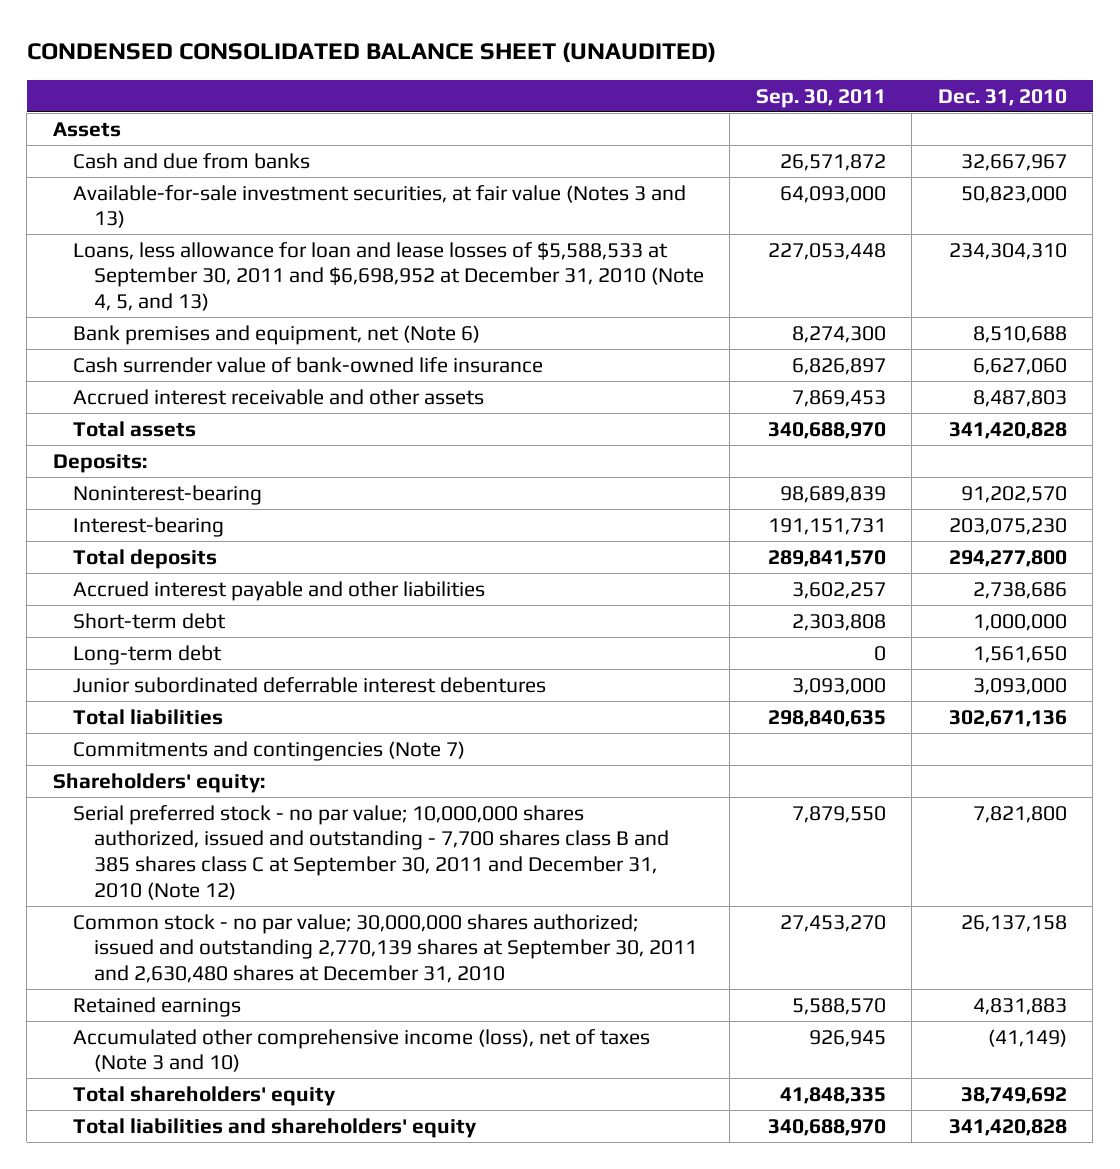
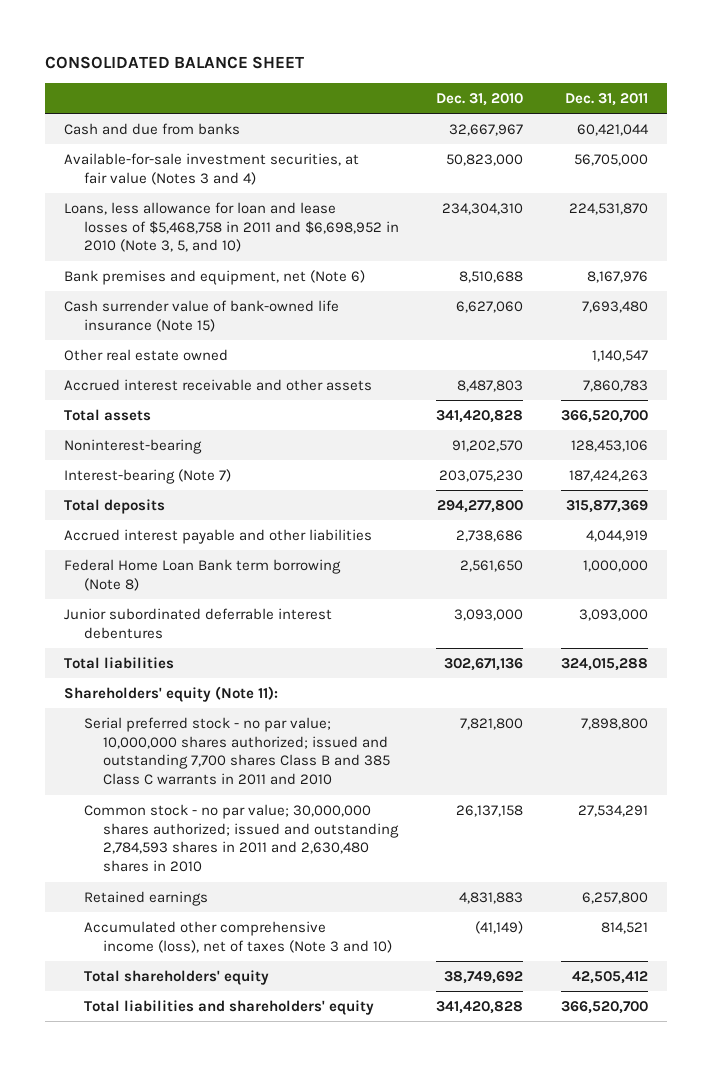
[26,42,716,64] CONDENSED CONSOLIDATED BALANCE SHEET (UNAUDITED) -> [45,56,305,70] CONSOLIDATED BALANCE SHEET
[755,88,886,108] Sep. 30, 2011 -> none
none -> [564,93,648,107] Dec. 31, 2011
[52,121,121,137] Assets -> none
[73,184,687,229] Available-for-sale investment securities, at fair value (Notes 3 and 13) -> [64,152,360,185] Available-for-sale investment securities, at fair value (Notes 3 and 4)
[73,241,704,312] Loans, less allowance for loan and lease losses of $5,588,533 at September 30, 2011 and $6,698,952 at December 31, 2010 (Note 4, 5, and 13) -> [64,201,399,253] Loans, less allowance for loan and lease losses of $5,468,758 in 2011 and $6,698,952 in 2010 (Note 3, 5, and 10)
[73,356,544,373] Cash surrender value of bank-owned life insurance -> [64,299,340,332] Cash surrender value of bank-owned life insurance (Note 15)
none -> [64,348,229,361] Other real estate owned
[52,453,147,473] Deposits: -> none
[73,516,225,537] Interest-bearing -> [64,468,232,484] Interest-bearing (Note 7)
[73,612,227,629] Short-term debt -> none
[73,644,223,665] Long-term debt -> none
none -> [64,558,342,591] Federal Home Loan Bank term borrowing (Note 8)
[73,740,466,761] Commitments and contingencies (Note 7) -> none
[52,772,265,793] Shareholders' equity: -> [64,685,279,702] Shareholders' equity (Note 11):
[73,804,669,900] Serial preferred stock - no par value; 10,000,000 shares authorized, issued and outstanding - 7,700 shares class B and 385 shares class C at September 30, 2011 and December 31, 2010 (Note 12) -> [83,716,391,786] Serial preferred stock - no par value; 10,000,000 shares authorized; issued and outstanding 7,700 shares Class B and 385 Class C warrants in 2011 and 2010
[73,913,697,984] Common stock - no par value; 30,000,000 shares authorized; issued and outstanding 2,770,139 shares at September 30, 2011 and 2,630,480 shares at December 31, 2010 -> [83,803,400,873] Common stock - no par value; 30,000,000 shares authorized; issued and outstanding 2,784,593 shares in 2011 and 2,630,480 shares in 2010

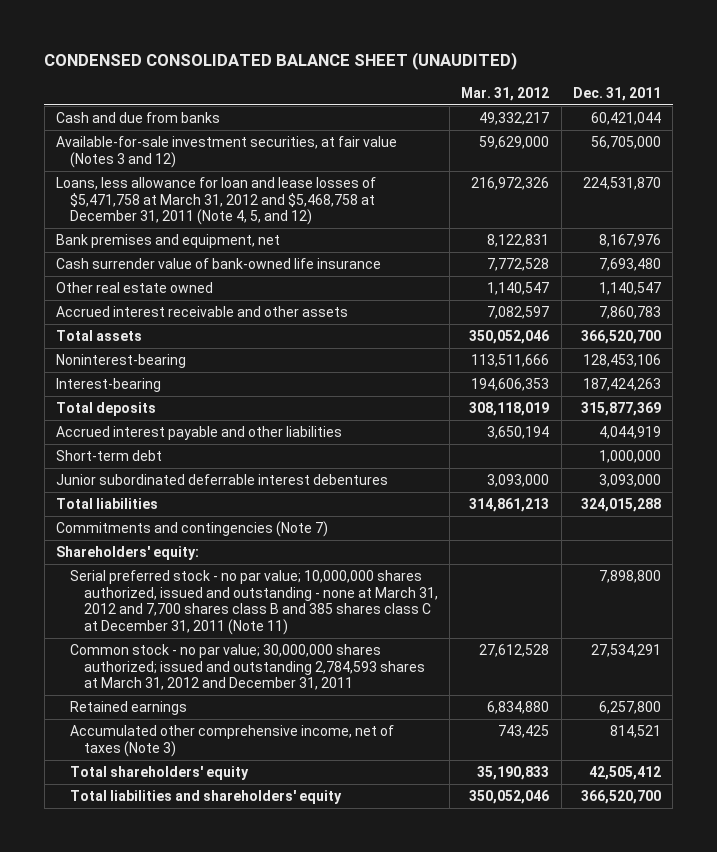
[45,56,305,70] CONSOLIDATED BALANCE SHEET -> [44,52,518,71] CONDENSED CONSOLIDATED BALANCE SHEET (UNAUDITED)
[436,93,524,107] Dec. 31, 2010 -> none
none -> [461,86,550,101] Mar. 31, 2012
[64,152,360,185] Available-for-sale investment securities, at fair value (Notes 3 and 4) -> [55,136,397,168] Available-for-sale investment securities, at fair value (Notes 3 and 12)
[64,201,399,253] Loans, less allowance for loan and lease losses of $5,468,758 in 2011 and $6,698,952 in 2010 (Note 3, 5, and 10) -> [55,177,376,226] Loans, less allowance for loan and lease losses of $5,471,758 at March 31, 2012 and $5,468,758 at December 31, 2011 (Note 4, 5, and 12)
[64,269,366,285] Bank premises and equipment, net (Note 6) -> [55,234,280,249] Bank premises and equipment, net
[64,299,340,332] Cash surrender value of bank-owned life insurance (Note 15) -> [55,258,381,270] Cash surrender value of bank-owned life insurance
[64,468,232,484] Interest-bearing (Note 7) -> [55,378,161,393] Interest-bearing
[64,558,342,591] Federal Home Loan Bank term borrowing (Note 8) -> none
none -> [55,450,162,462] Short-term debt
none -> [55,521,328,538] Commitments and contingencies (Note 7)
[64,685,279,702] Shareholders' equity (Note 11): -> [55,546,199,561] Shareholders' equity:
[83,716,391,786] Serial preferred stock - no par value; 10,000,000 shares authorized; issued and outstanding 7,700 shares Class B and 385 Class C warrants in 2011 and 2010 -> [69,570,438,635] Serial preferred stock - no par value; 10,000,000 shares authorized, issued and outstanding - none at March 31, 2012 and 7,700 shares class B and 385 shares class C at December 31, 2011 (Note 11)
[83,803,400,873] Common stock - no par value; 30,000,000 shares authorized; issued and outstanding 2,784,593 shares in 2011 and 2,630,480 shares in 2010 -> [69,644,425,691] Common stock - no par value; 30,000,000 shares authorized; issued and outstanding 2,784,593 shares at March 31, 2012 and December 31, 2011
[83,920,393,953] Accumulated other comprehensive income (loss), net of taxes (Note 3 and 10) -> [69,725,394,757] Accumulated other comprehensive income, net of taxes (Note 3)

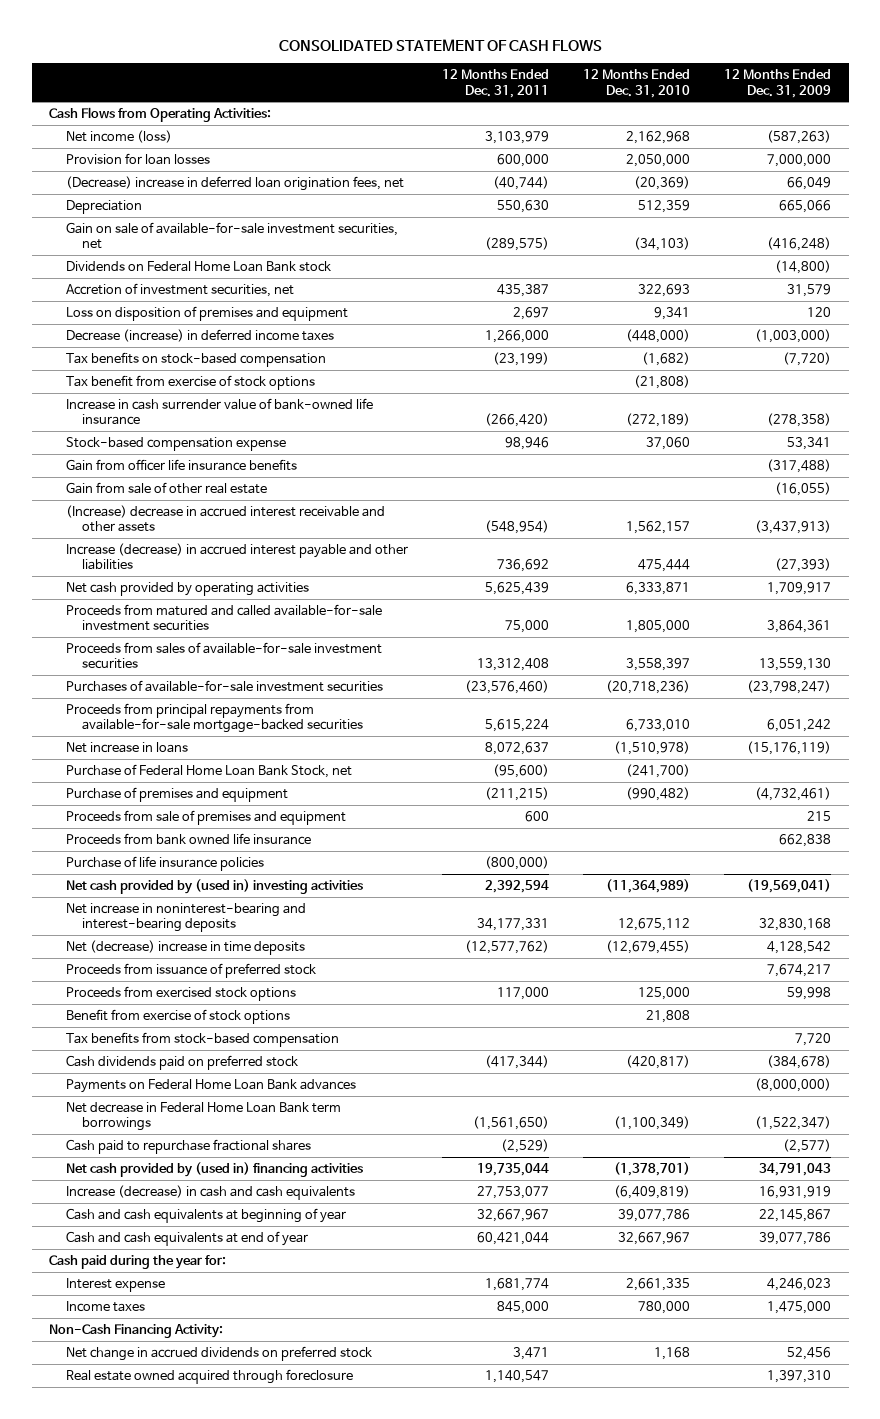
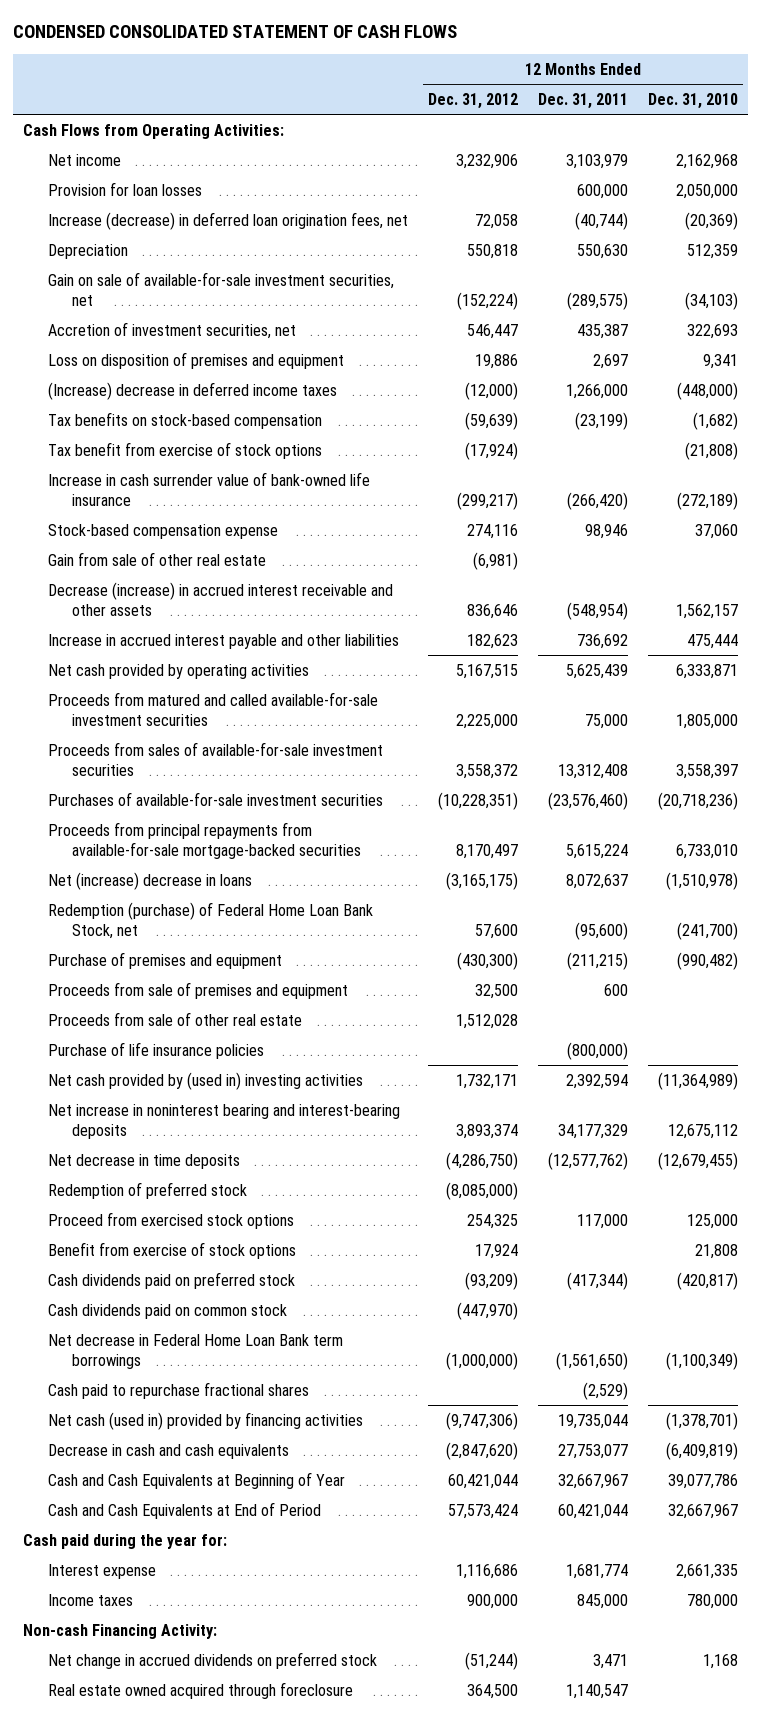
[279,38,603,51] CONSOLIDATED STATEMENT OF CASH FLOWS -> [13,25,458,39] CONDENSED CONSOLIDATED STATEMENT OF CASH FLOWS
[724,69,832,98] 12 Months Ended Dec. 31, 2009 -> none
none -> [427,92,518,109] Dec. 31, 2012
[65,129,172,143] Net income (loss) -> [47,153,121,166] Net income
[65,175,404,191] (Decrease) increase in deferred loan origination fees, net -> [47,211,408,230] Increase (decrease) in deferred loan origination fees, net
[65,260,331,272] Dividends on Federal Home Loan Bank stock -> none
[65,328,334,342] Decrease (increase) in deferred income taxes -> [47,381,337,400] (Increase) decrease in deferred income taxes
[65,458,297,471] Gain from officer life insurance benefits -> none
[65,504,385,533] (Increase) decrease in accrued interest receivable and other assets -> [47,581,393,617] Decrease (increase) in accrued interest receivable and other assets
[65,542,408,571] Increase (decrease) in accrued interest payable and other liabilities -> [47,633,399,649] Increase in accrued interest payable and other liabilities
[65,741,188,753] Net increase in loans -> [47,871,252,890] Net (increase) decrease in loans
[65,763,352,778] Purchase of Federal Home Loan Bank Stock, net -> [47,901,373,940] Redemption (purchase) of Federal Home Loan Bank Stock, net
[65,832,311,845] Proceeds from bank owned life insurance -> none
none -> [47,1011,302,1026] Proceeds from sale of other real estate
[65,962,316,978] Proceeds from issuance of preferred stock -> none
[65,902,306,933] Net increase in noninterest-bearing and interest-bearing deposits -> [47,1103,400,1140] Net increase in noninterest bearing and interest-bearing deposits
[476,918,549,932] 34,177,331 -> [557,1124,628,1140] 34,177,329
[65,939,305,955] Net (decrease) increase in time deposits -> [47,1153,240,1169] Net decrease in time deposits
none -> [47,1181,247,1199] Redemption of preferred stock
[65,985,296,1001] Proceeds from exercised stock options -> [47,1211,294,1229] Proceed from exercised stock options
[65,1031,339,1047] Tax benefits from stock-based compensation -> none
[65,1078,356,1093] Payments on Federal Home Loan Bank advances -> none
none -> [47,1303,287,1319] Cash dividends paid on common stock
[65,1161,363,1177] Net cash provided by (used in) financing activities -> [47,1411,363,1430] Net cash (used in) provided by financing activities
[65,1184,355,1200] Increase (decrease) in cash and cash equivalents -> [47,1443,289,1459] Decrease in cash and cash equivalents
[65,1207,346,1223] Cash and cash equivalents at beginning of year -> [47,1471,345,1489] Cash and Cash Equivalents at Beginning of Year
[65,1230,308,1246] Cash and cash equivalents at end of year -> [47,1501,321,1519] Cash and Cash Equivalents at End of Period
[48,1323,223,1338] Non-Cash Financing Activity: -> [23,1623,218,1639] Non-cash Financing Activity:

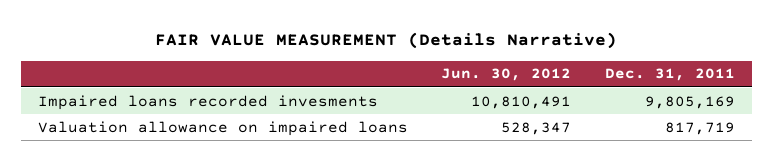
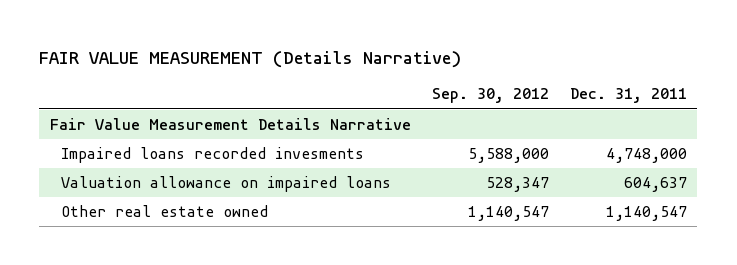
[441,68,572,82] Jun. 30, 2012 -> none
none -> [431,88,549,104] Sep. 30, 2012
none -> [49,117,411,130] Fair Value Measurement Details Narrative
[645,95,736,109] 9,805,169 -> [605,147,687,163] 4,748,000
[665,121,736,135] 817,719 -> [623,176,687,192] 604,637
none -> [61,204,269,217] Other real estate owned

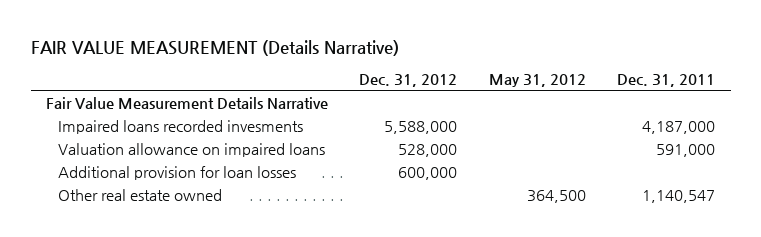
[431,88,549,104] Sep. 30, 2012 -> none
none -> [359,73,458,87] Dec. 31, 2012
none -> [488,73,586,87] May 31, 2012
[605,147,687,163] 4,748,000 -> [642,120,716,134] 4,187,000
[623,176,687,192] 604,637 -> [656,143,716,157] 591,000
none -> [58,165,297,180] Additional provision for loan losses

